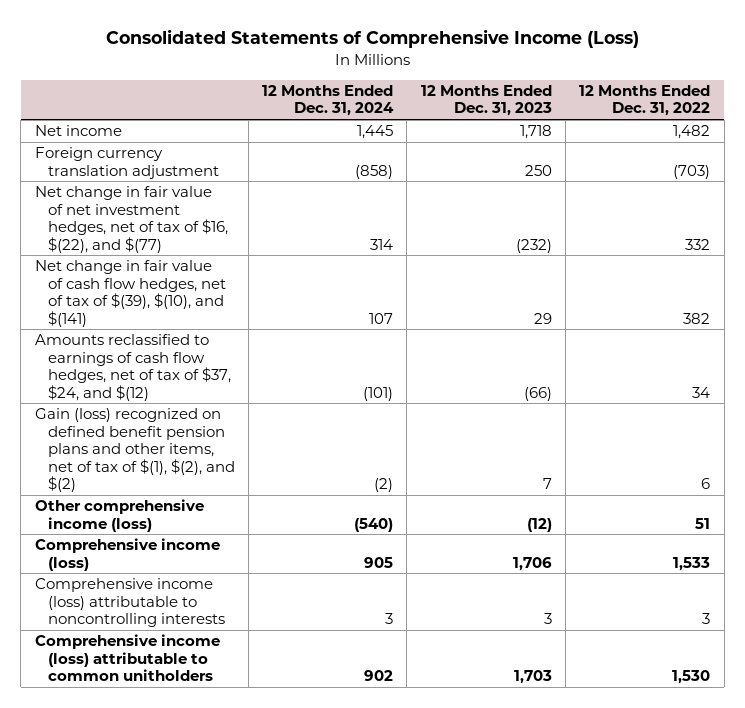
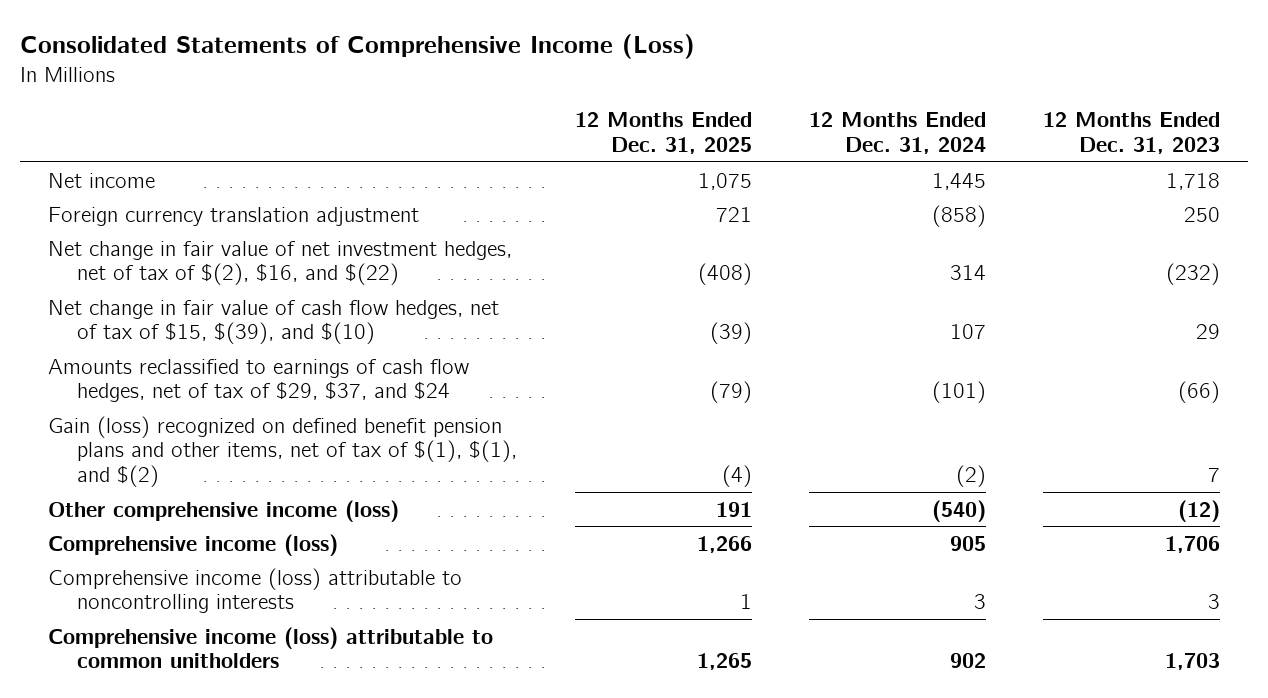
[579,84,711,117] 12 Months Ended Dec. 31, 2022 -> none
none -> [574,112,752,155] 12 Months Ended Dec. 31, 2025
[34,186,228,253] Net change in fair value of net investment hedges, net of tax of $16, $(22), and $(77) -> [48,240,513,286] Net change in fair value of net investment hedges, net of tax of $(2), $16, and $(22)
[34,260,226,327] Net change in fair value of cash flow hedges, net of tax of $(39), $(10), and $(141) -> [48,299,500,345] Net change in fair value of cash flow hedges, net of tax of $15, $(39), and $(10)
[34,334,231,401] Amounts reclassified to earnings of cash flow hedges, net of tax of $37, $24, and $(12) -> [48,358,470,403] Amounts reclassified to earnings of cash flow hedges, net of tax of $29, $37, and $24
[34,408,235,492] Gain (loss) recognized on defined benefit pension plans and other items, net of tax of $(1), $(2), and $(2) -> [48,415,518,487] Gain (loss) recognized on defined benefit pension plans and other items, net of tax of $(1), $(1), and $(2)

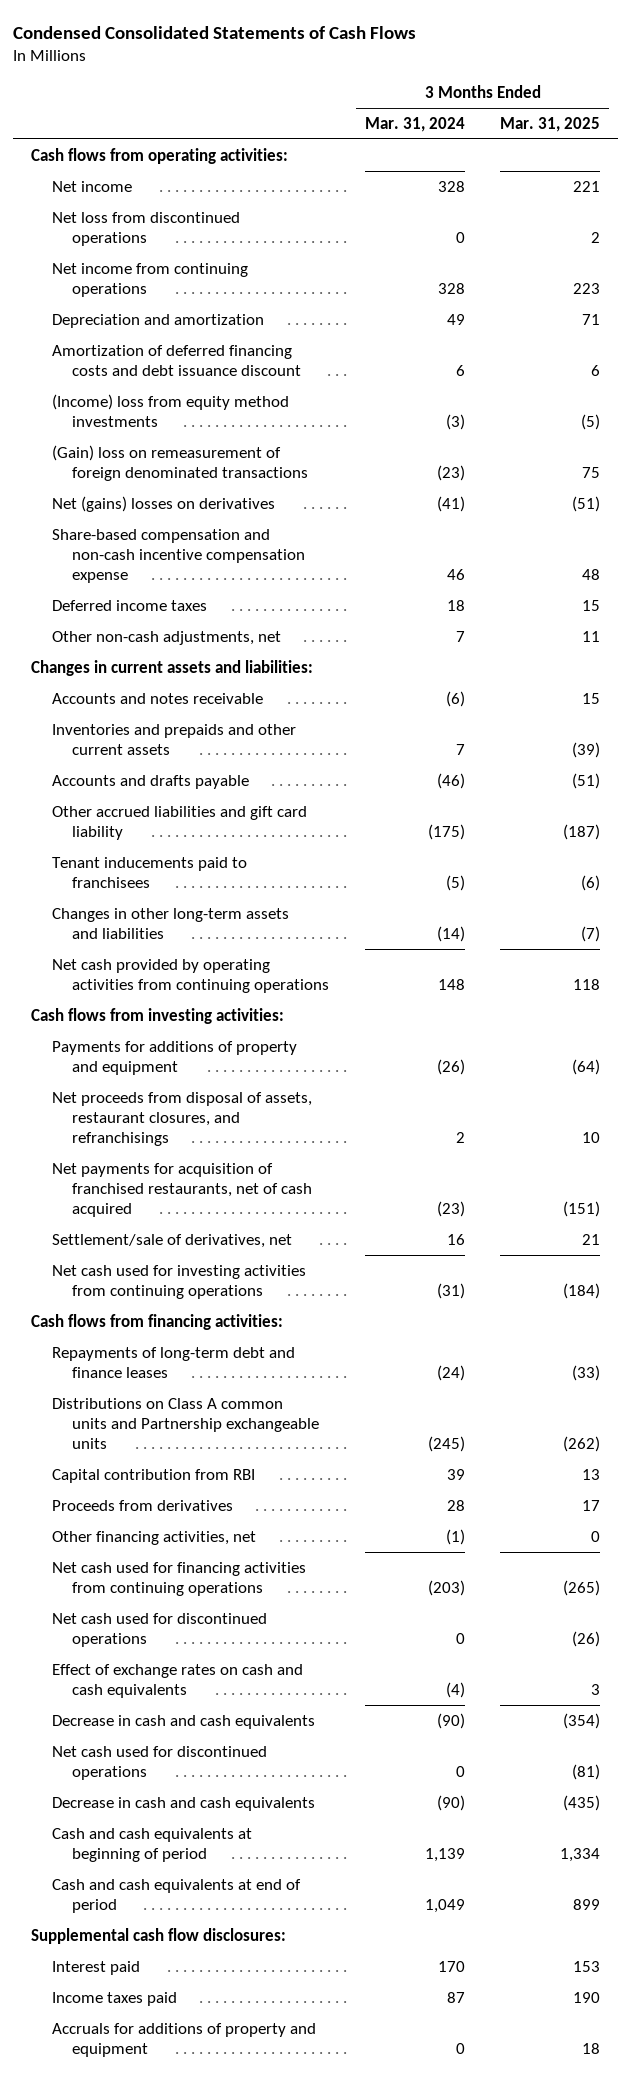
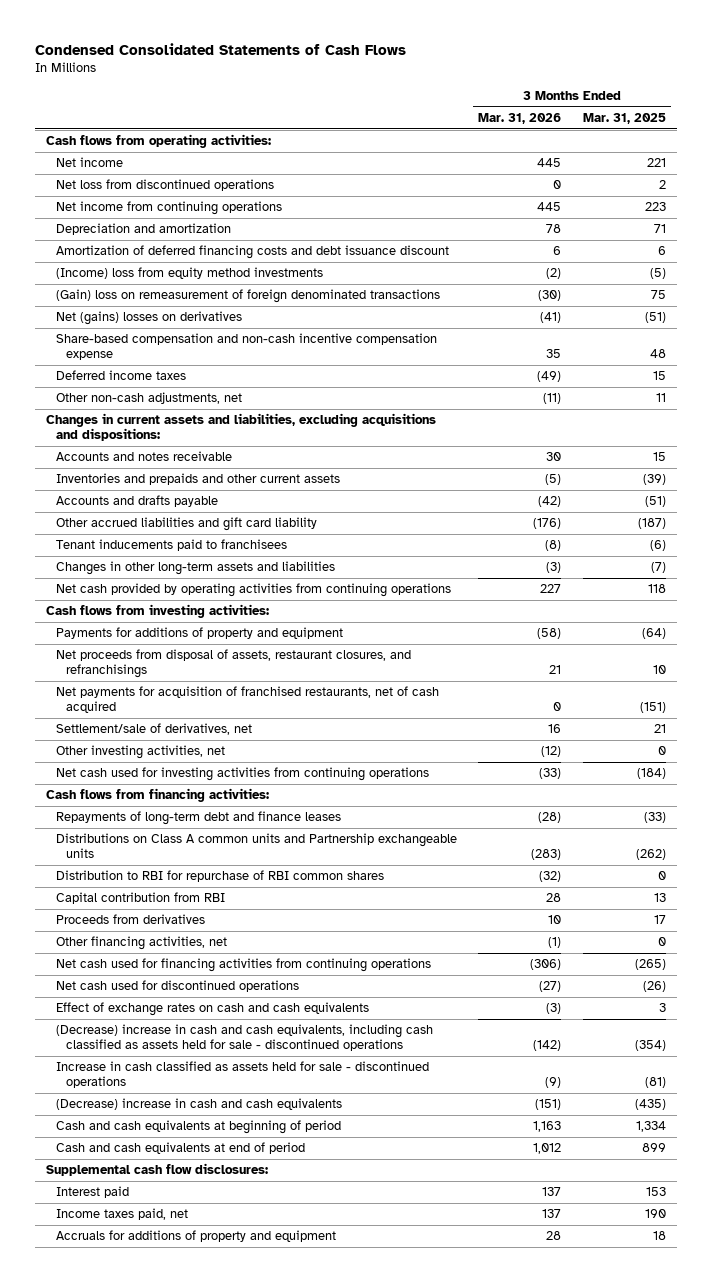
[364,116,465,132] Mar. 31, 2024 -> none
none -> [478,112,562,124] Mar. 31, 2026
[31,659,314,676] Changes in current assets and liabilities: -> [46,413,437,442] Changes in current assets and liabilities, excluding acquisitions and dispositions:
none -> [55,745,225,760] Other investing activities, net
none -> [55,870,384,883] Distribution to RBI for repurchase of RBI common shares
[51,1714,315,1729] Decrease in cash and cash equivalents -> [55,1024,433,1052] (Decrease) increase in cash and cash equivalents, including cash classified as assets held for sale - discontinued operations
[51,1745,267,1780] Net cash used for discontinued operations -> [55,1061,429,1089] Increase in cash classified as assets held for sale - discontinued operations
[51,1796,315,1811] Decrease in cash and cash equivalents -> [55,1098,342,1111] (Decrease) increase in cash and cash equivalents
[51,1991,177,2006] Income taxes paid -> [55,1208,188,1221] Income taxes paid, net

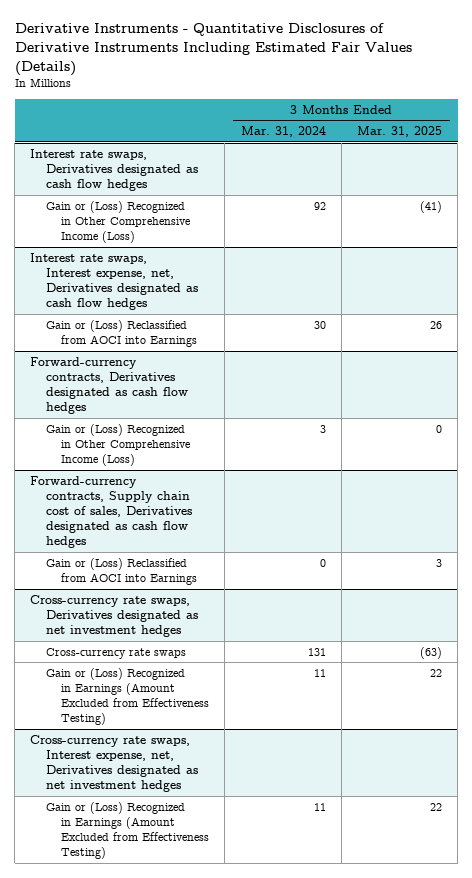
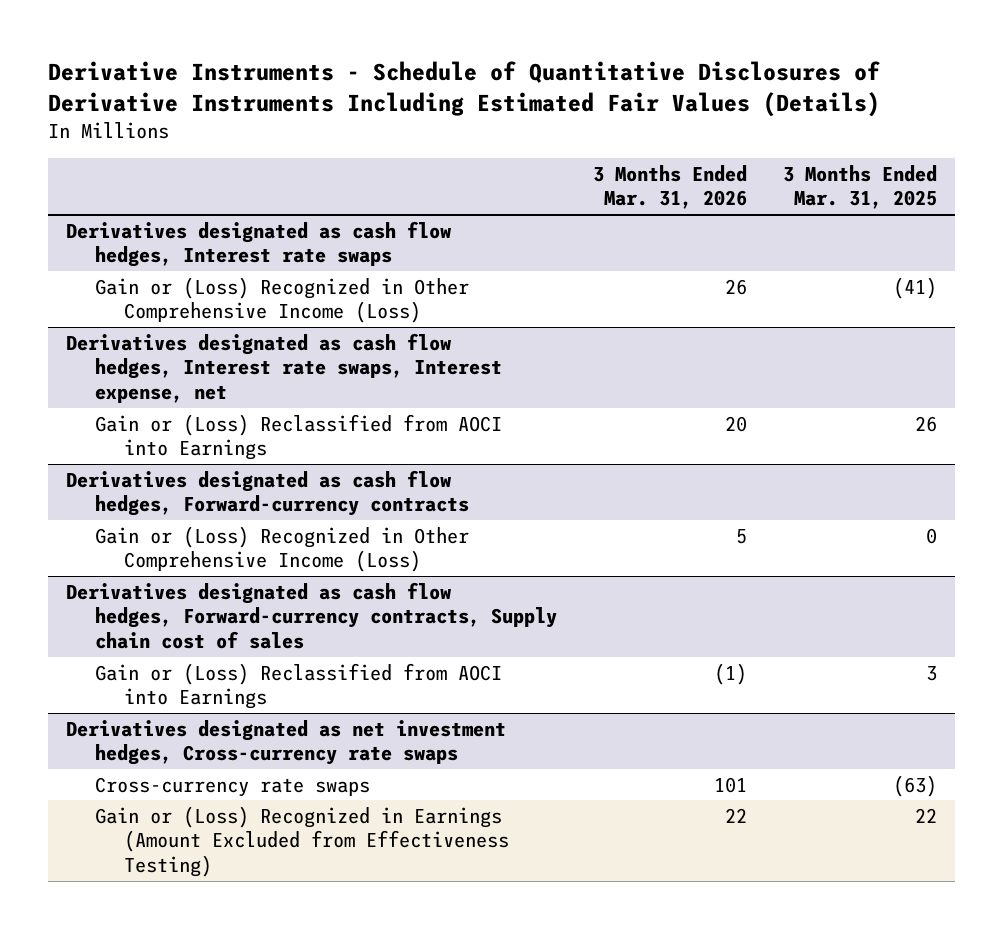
[14,23,412,76] Derivative Instruments - Quantitative Disclosures of Derivative Instruments Including Estimated Fair Values (Details) -> [48,60,881,117] Derivative Instruments - Schedule of Quantitative Disclosures of Derivative Instruments Including Estimated Fair Values (Details)
[240,126,326,138] Mar. 31, 2024 -> none
none -> [593,164,748,210] 3 Months Ended Mar. 31, 2026
[30,148,198,191] Interest rate swaps, Derivatives designated as cash flow hedges -> [66,220,452,268] Derivatives designated as cash flow hedges, Interest rate swaps
[30,252,198,311] Interest rate swaps, Interest expense, net, Derivatives designated as cash flow hedges -> [66,332,503,404] Derivatives designated as cash flow hedges, Interest rate swaps, Interest expense, net
[30,356,188,415] Forward-currency contracts, Derivatives designated as cash flow hedges -> [66,469,470,517] Derivatives designated as cash flow hedges, Forward-currency contracts
[30,475,192,549] Forward-currency contracts, Supply chain cost of sales, Derivatives designated as cash flow hedges -> [66,581,558,650] Derivatives designated as cash flow hedges, Forward-currency contracts, Supply chain cost of sales
[30,594,198,637] Cross-currency rate swaps, Derivatives designated as net investment hedges -> [66,719,507,766] Derivatives designated as net investment hedges, Cross-currency rate swaps
[30,734,198,793] Cross-currency rate swaps, Interest expense, net, Derivatives designated as net investment hedges -> none
[45,801,210,860] Gain or (Loss) Recognized in Earnings (Amount Excluded from Effectiveness Testing) -> none

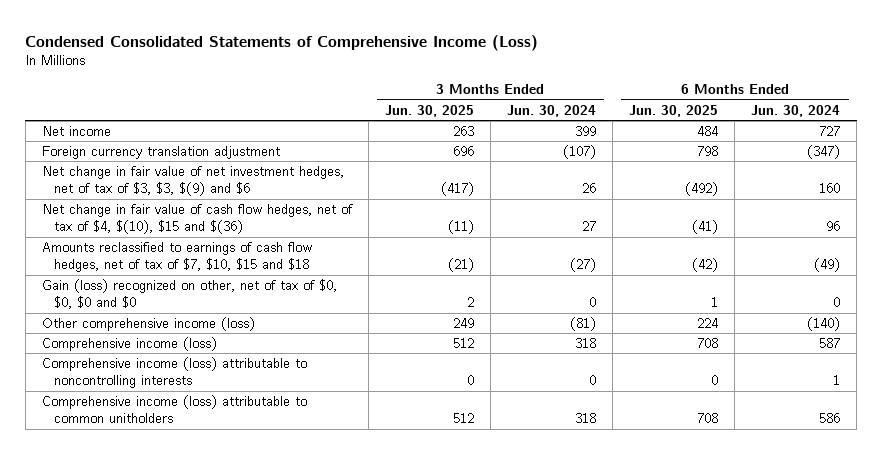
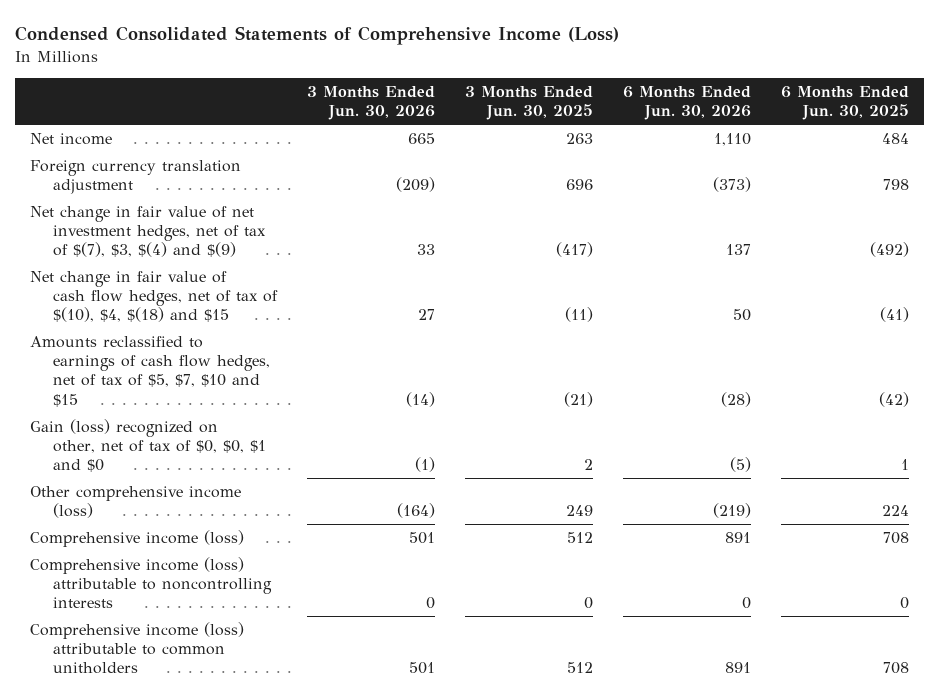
[507,104,597,117] Jun. 30, 2024 -> none
[751,104,841,117] Jun. 30, 2024 -> none
none -> [307,86,436,121] 3 Months Ended Jun. 30, 2026
none -> [623,86,752,121] 6 Months Ended Jun. 30, 2026
[41,166,344,197] Net change in fair value of net investment hedges, net of tax of $3, $3, $(9) and $6 -> [29,206,267,258] Net change in fair value of net investment hedges, net of tax of $(7), $3, $(4) and $(9)
[41,204,353,235] Net change in fair value of cash flow hedges, net of tax of $4, $(10), $15 and $(36) -> [29,271,279,323] Net change in fair value of cash flow hedges, net of tax of $(10), $4, $(18) and $15
[41,242,312,273] Amounts reclassified to earnings of cash flow hedges, net of tax of $7, $10, $15 and $18 -> [29,336,271,407] Amounts reclassified to earnings of cash flow hedges, net of tax of $5, $7, $10 and $15
[41,279,337,310] Gain (loss) recognized on other, net of tax of $0, $0, $0 and $0 -> [29,419,267,473] Gain (loss) recognized on other, net of tax of $0, $0, $1 and $0

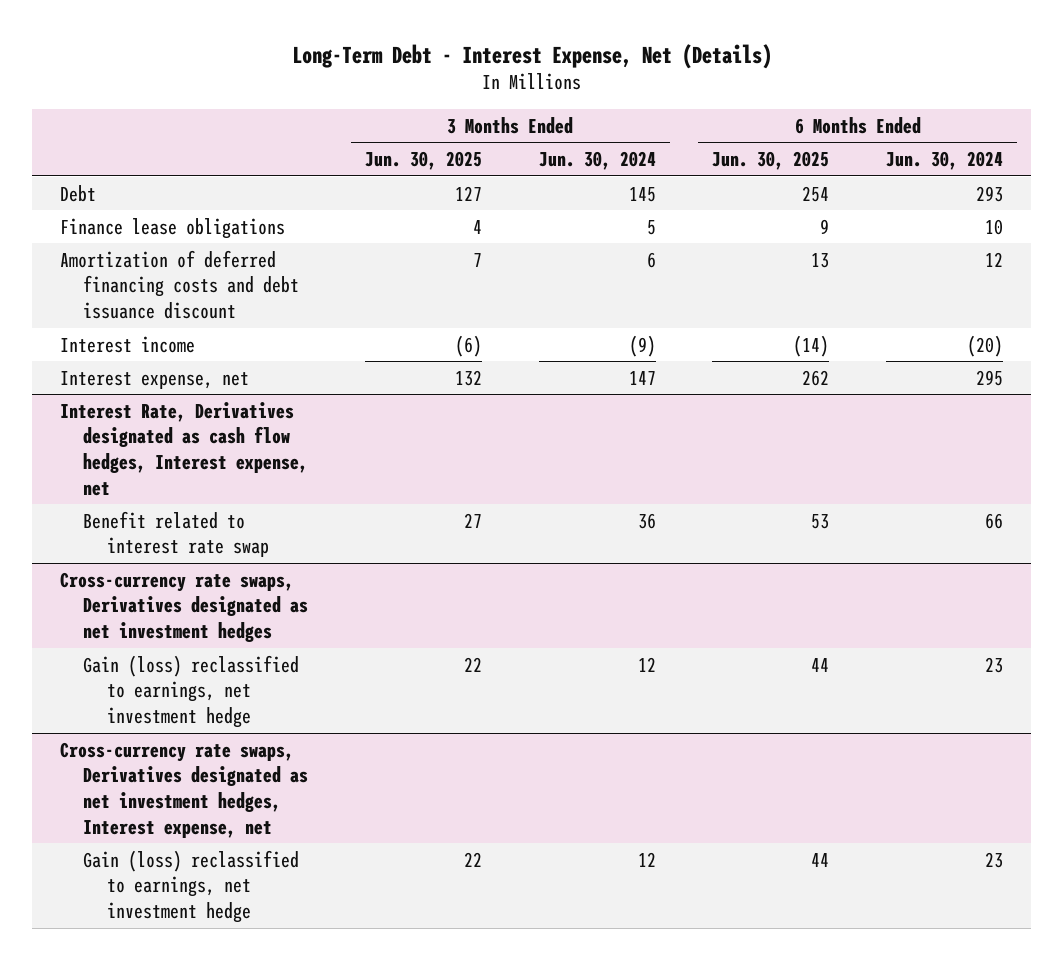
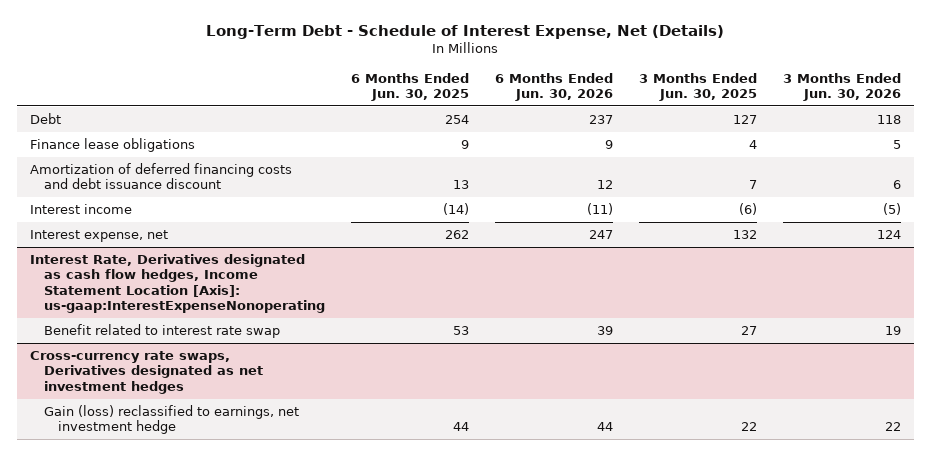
[291,43,772,69] Long-Term Debt - Interest Expense, Net (Details) -> [206,25,725,40] Long-Term Debt - Schedule of Interest Expense, Net (Details)
[538,151,656,171] Jun. 30, 2024 -> none
[886,151,1004,171] Jun. 30, 2024 -> none
none -> [494,72,613,101] 6 Months Ended Jun. 30, 2026
none -> [782,72,901,101] 3 Months Ended Jun. 30, 2026
[60,401,309,496] Interest Rate, Derivatives designated as cash flow hedges, Interest expense, net -> none
none -> [29,254,326,313] Interest Rate, Derivatives designated as cash flow hedges, Income Statement Location [Axis]: us-gaap:InterestExpenseNonoperating
[60,741,309,838] Cross-currency rate swaps, Derivatives designated as net investment hedges, Interest expense, net -> none
[83,849,300,923] Gain (loss) reclassified to earnings, net investment hedge -> none

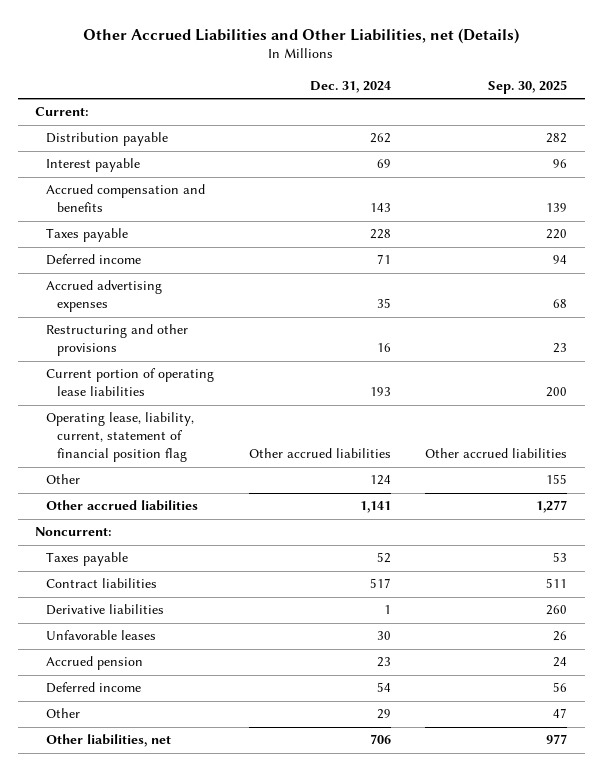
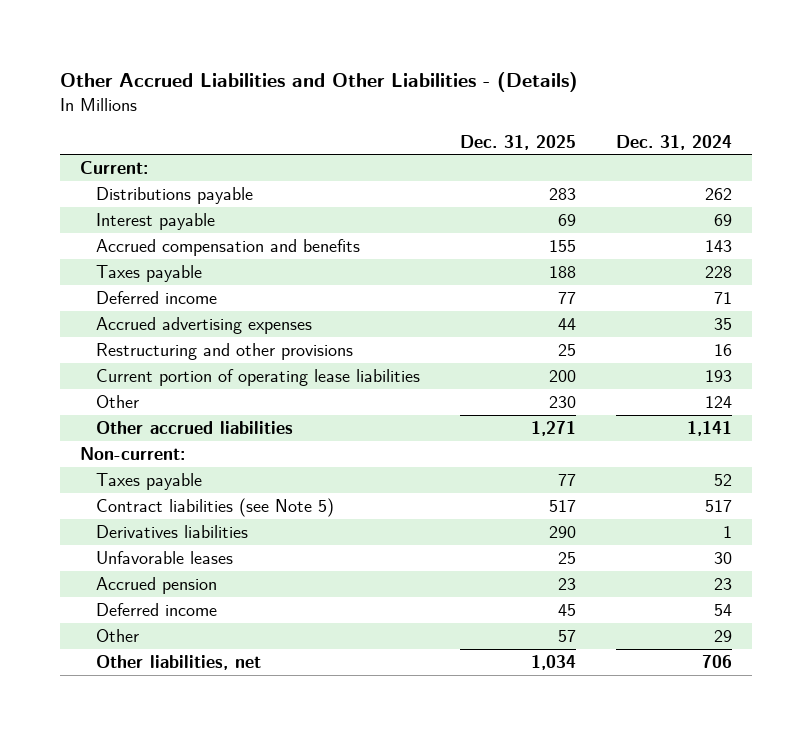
[83,27,520,44] Other Accrued Liabilities and Other Liabilities, net (Details) -> [60,72,579,93] Other Accrued Liabilities and Other Liabilities - (Details)
[488,79,568,94] Sep. 30, 2025 -> none
none -> [459,134,576,150] Dec. 31, 2025
[46,132,169,147] Distribution payable -> [95,186,253,204] Distributions payable
[46,412,195,463] Operating lease, liability, current, statement of financial position flag -> none
[35,527,113,537] Noncurrent: -> [80,446,186,460] Non-current:
[46,578,158,589] Contract liabilities -> [95,497,334,517] Contract liabilities (see Note 5)
[46,604,165,616] Derivative liabilities -> [95,524,248,538] Derivatives liabilities

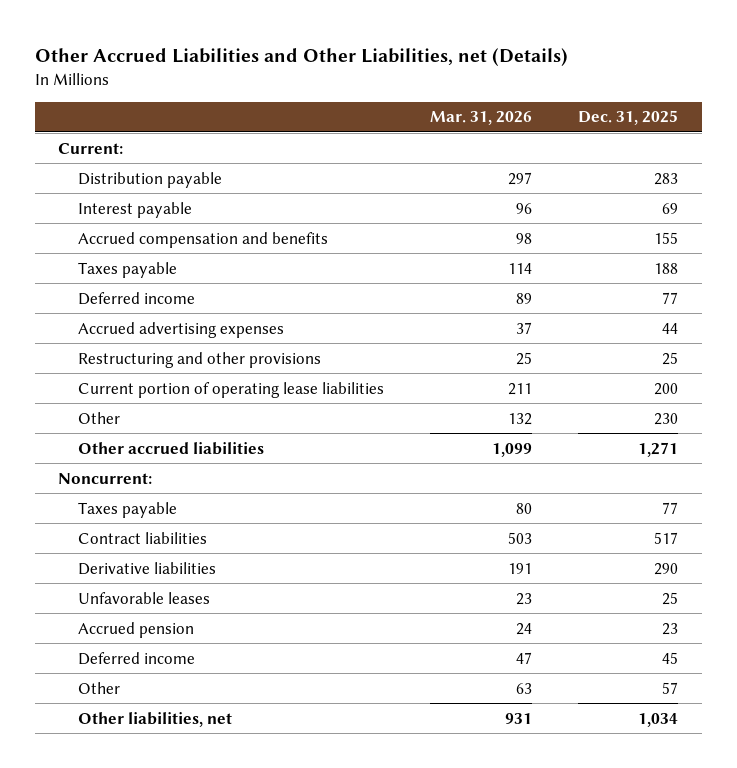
[60,72,579,93] Other Accrued Liabilities and Other Liabilities - (Details) -> [35,47,569,66] Other Accrued Liabilities and Other Liabilities, net (Details)
[616,134,733,150] Dec. 31, 2024 -> none
none -> [430,111,533,126] Mar. 31, 2026
[95,186,253,204] Distributions payable -> [77,171,222,188] Distribution payable
[80,446,186,460] Non-current: -> [58,472,153,484] Noncurrent:
[95,497,334,517] Contract liabilities (see Note 5) -> [77,531,207,544] Contract liabilities
[95,524,248,538] Derivatives liabilities -> [77,561,216,575] Derivative liabilities

